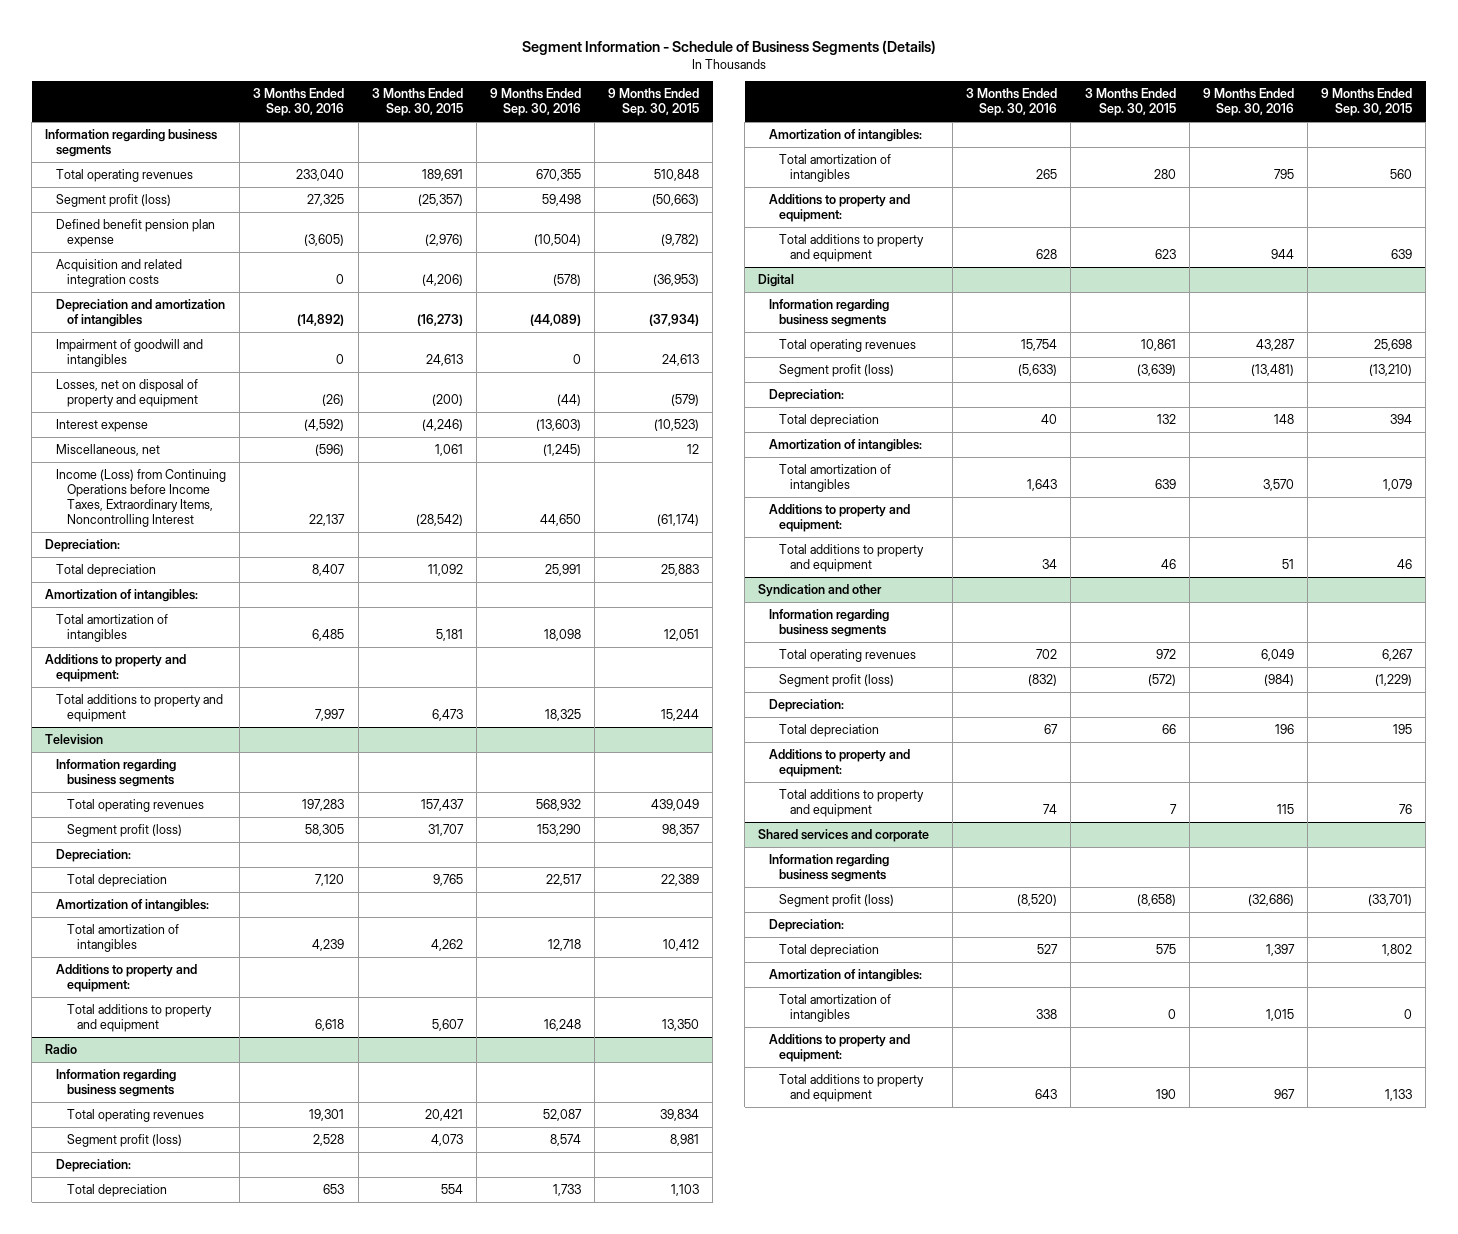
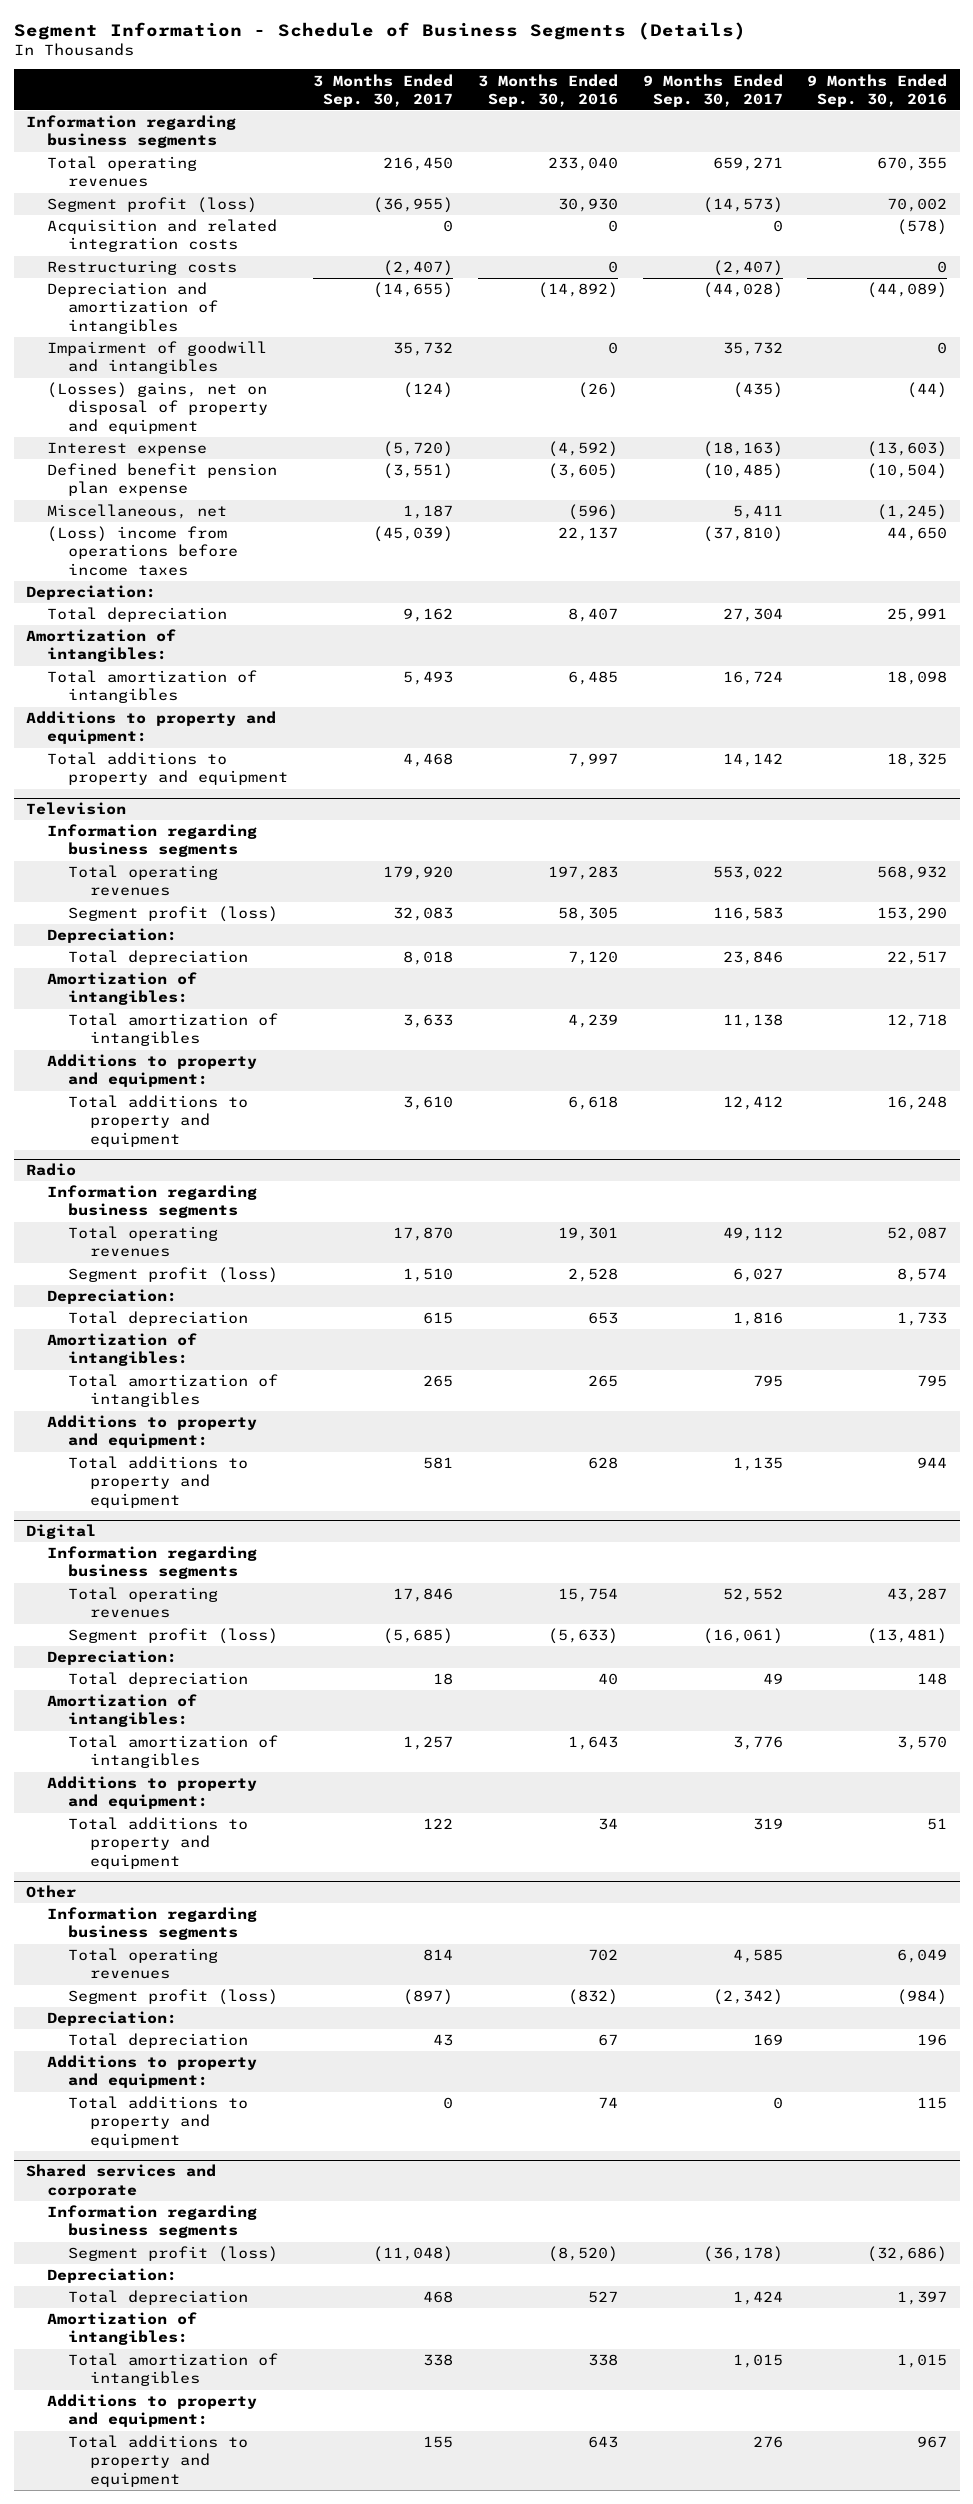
[371,88,463,117] 3 Months Ended Sep. 30, 2015 -> none
[608,88,700,117] 9 Months Ended Sep. 30, 2015 -> none
none -> [313,73,454,107] 3 Months Ended Sep. 30, 2017
none -> [642,73,783,107] 9 Months Ended Sep. 30, 2017
[307,194,345,207] 27,325 -> [557,198,618,213] 30,930
[542,194,582,207] 59,498 -> [887,198,948,213] 70,002
none -> [47,260,238,276] Restructuring costs
[56,379,199,408] Losses, net on disposal of property and equipment -> [47,382,269,434] (Losses) gains, net on disposal of property and equipment
[56,219,216,248] Defined benefit pension plan expense -> [47,463,278,497] Defined benefit pension plan expense
[56,469,227,528] Income (Loss) from Continuing Operations before Income Taxes, Extraordinary Items, Noncontrolling Interest -> [47,526,239,576] (Loss) income from operations before income taxes
[758,584,883,598] Syndication and other -> [26,1885,77,1899] Other

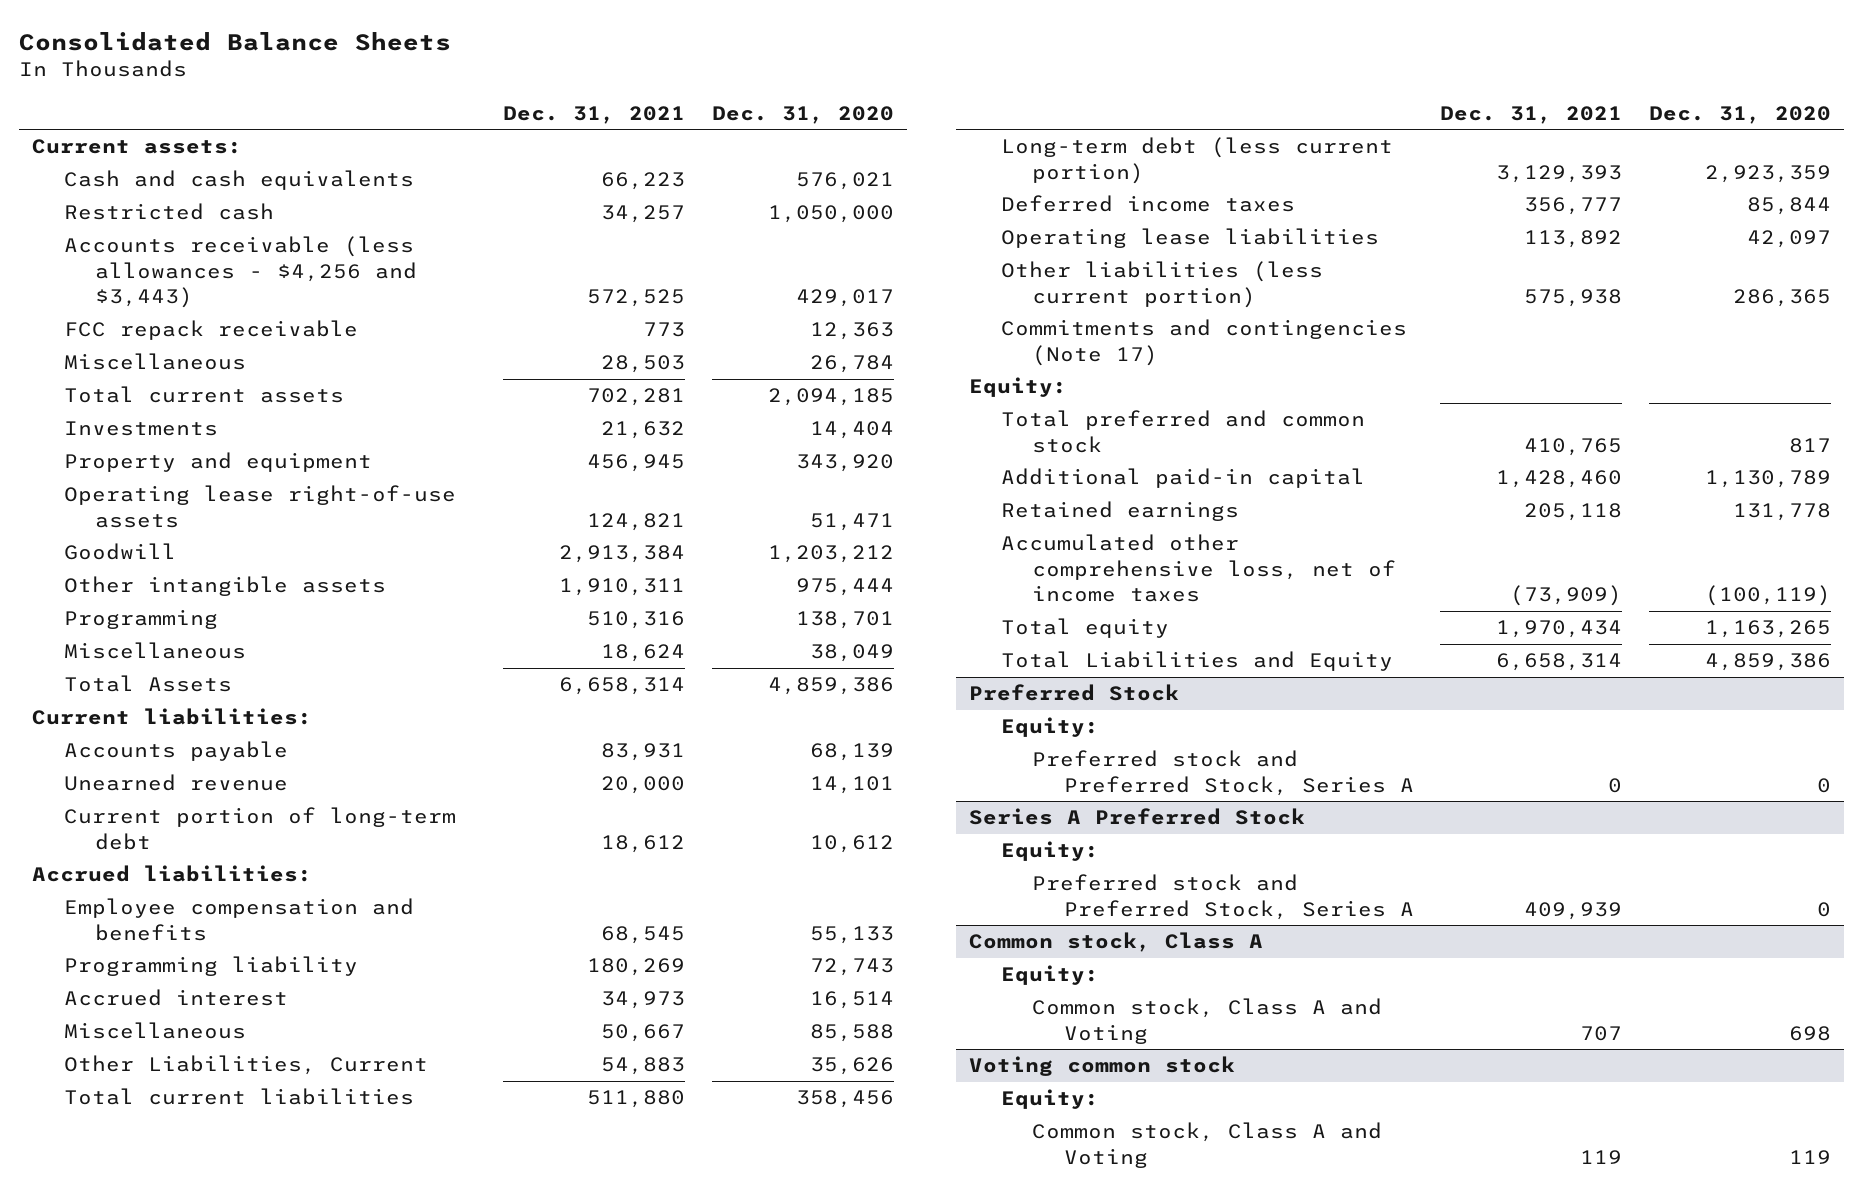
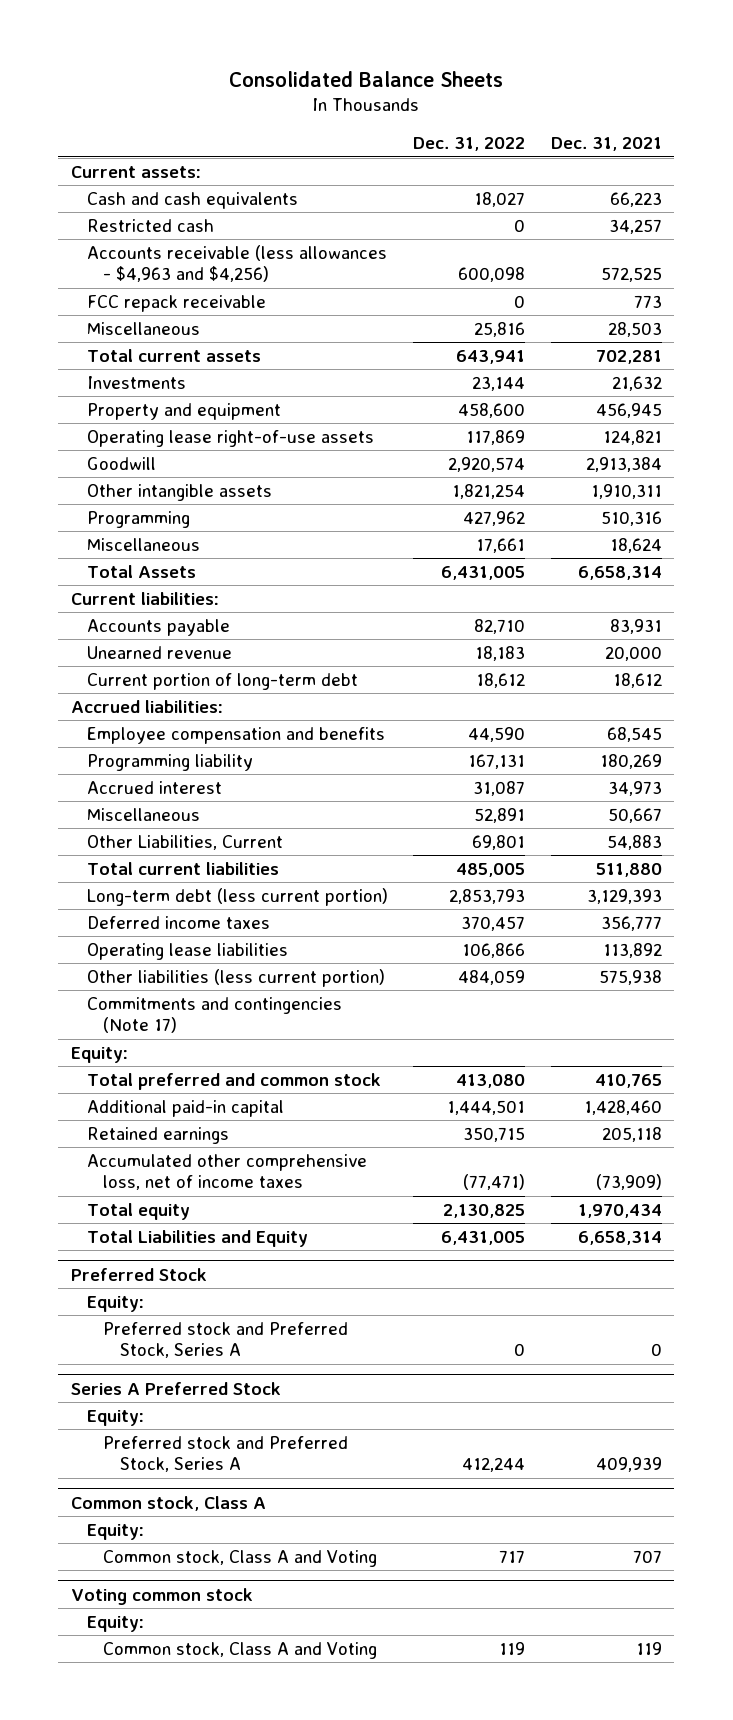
[711,105,894,124] Dec. 31, 2020 -> none
none -> [413,137,526,152] Dec. 31, 2022
[63,236,418,309] Accounts receivable (less allowances - $4,256 and $3,443) -> [87,244,388,283] Accounts receivable (less allowances - $4,963 and $4,256)

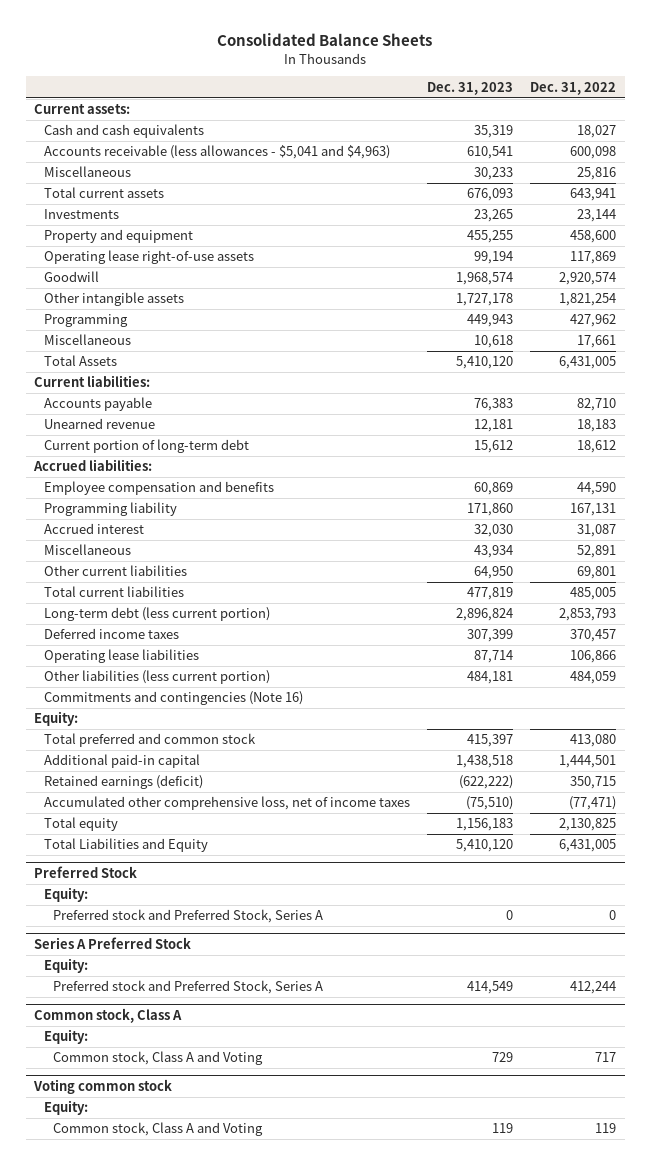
[550,137,662,152] Dec. 31, 2021 -> none
none -> [427,81,514,95] Dec. 31, 2023
[87,218,215,232] Restricted cash -> none
[87,294,267,312] FCC repack receivable -> none
[87,244,388,283] Accounts receivable (less allowances - $4,963 and $4,256) -> [43,145,390,160] Accounts receivable (less allowances - $5,041 and $4,963)
[87,834,284,850] Other Liabilities, Current -> [43,565,187,577] Other current liabilities
[87,996,343,1034] Commitments and contingencies (Note 17) -> [43,691,303,706] Commitments and contingencies (Note 16)
[87,1126,230,1144] Retained earnings -> [43,775,203,790] Retained earnings (deficit)

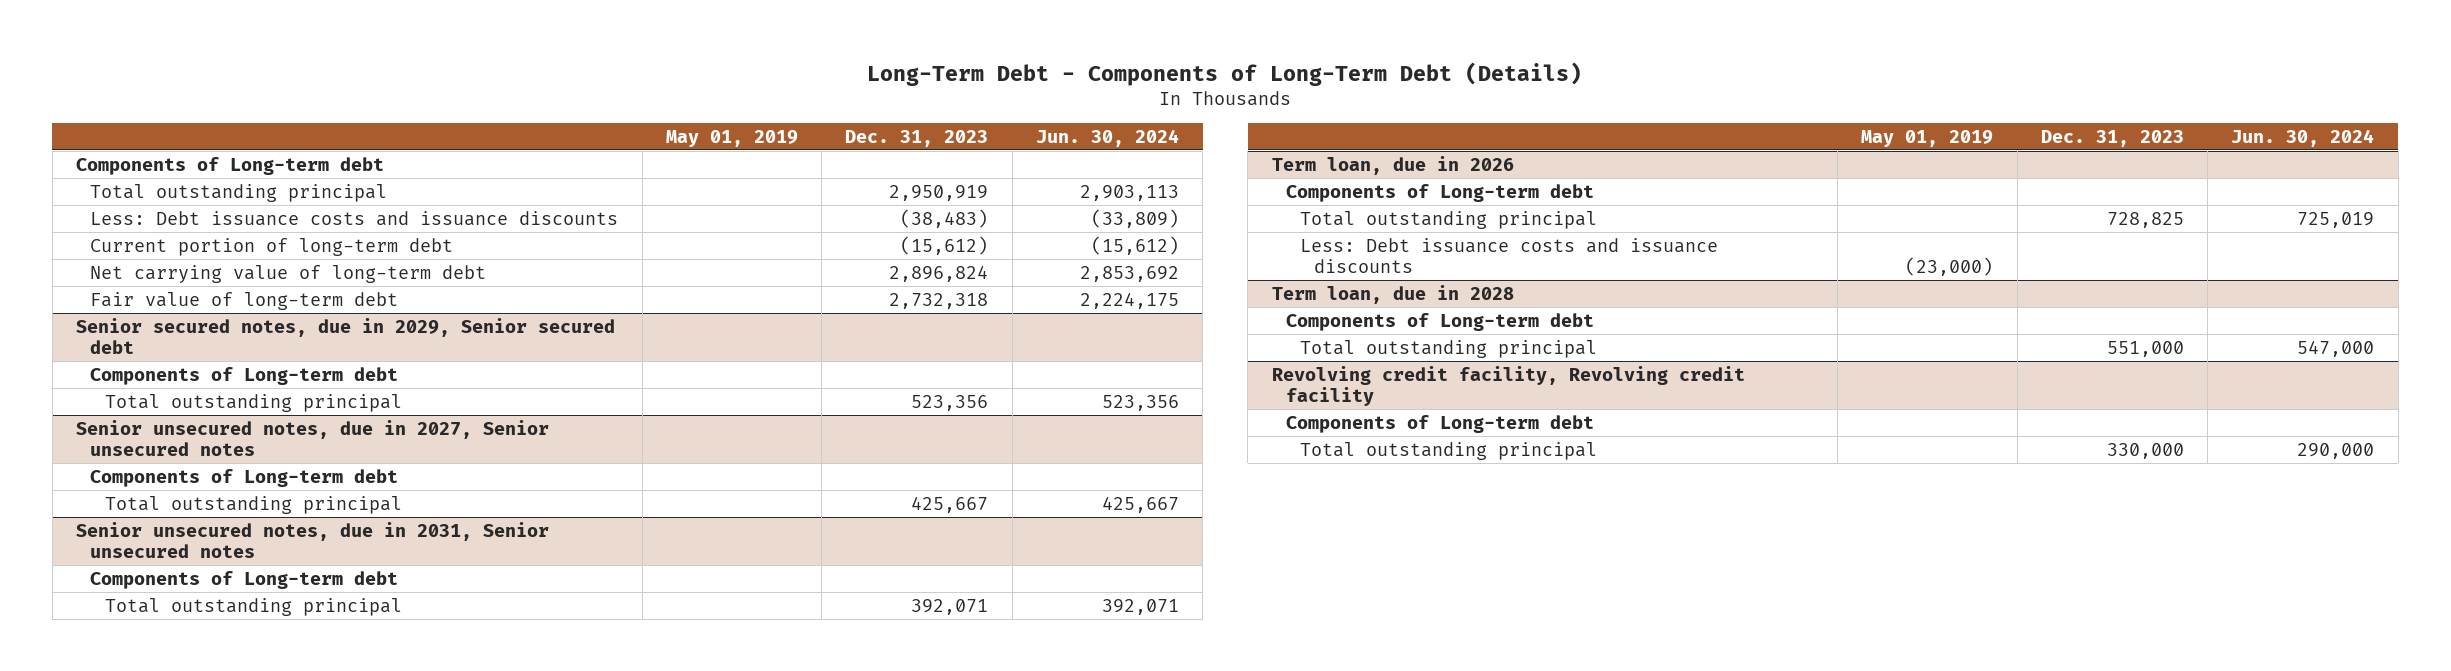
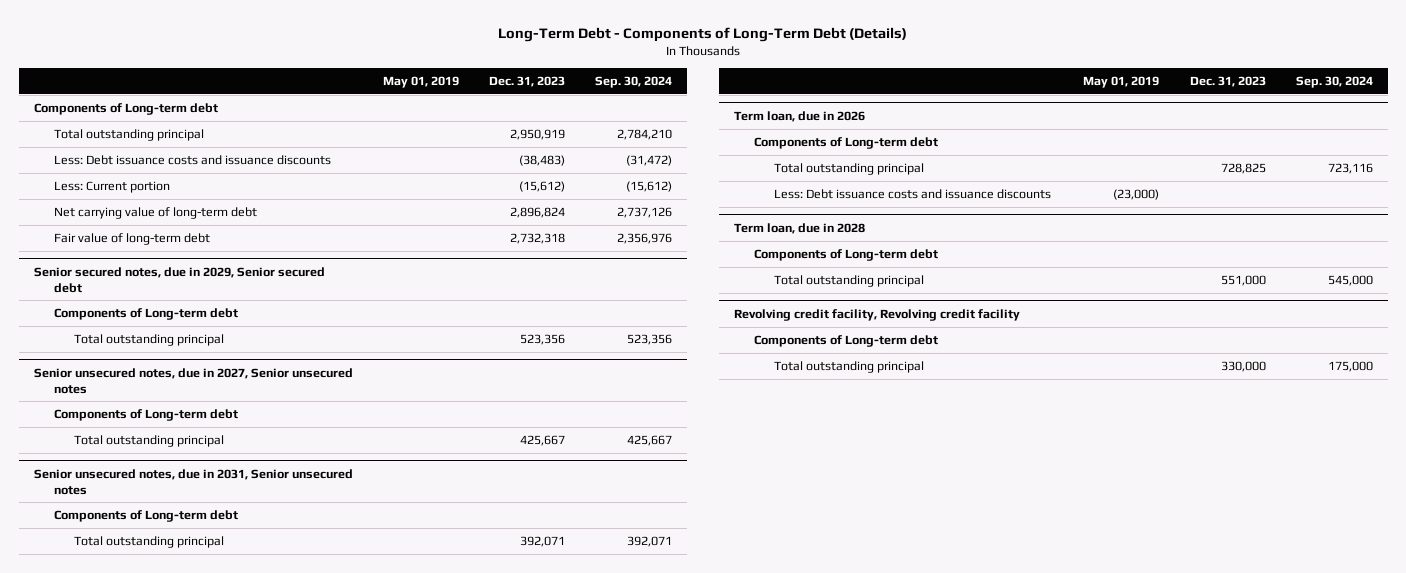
[1035,128,1179,147] Jun. 30, 2024 -> none
none -> [595,76,673,89] Sep. 30, 2024
[90,237,454,256] Current portion of long-term debt -> [53,181,170,194] Less: Current portion

